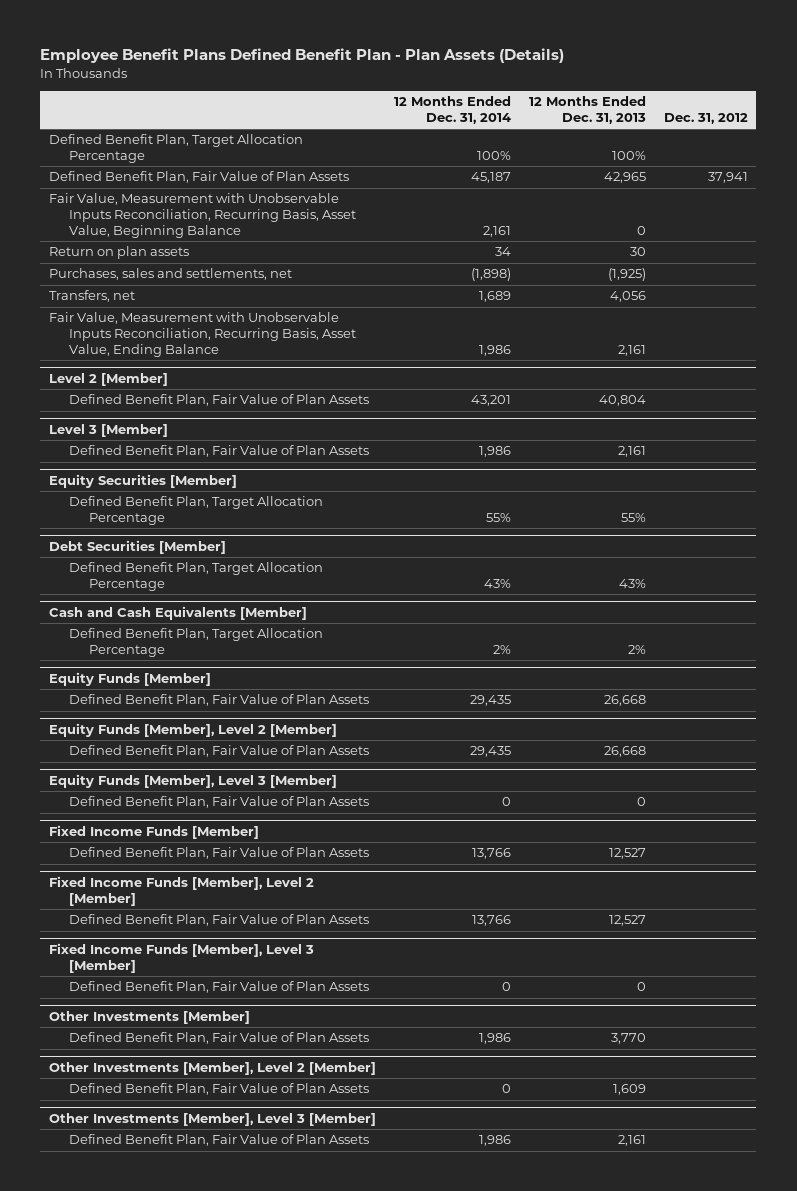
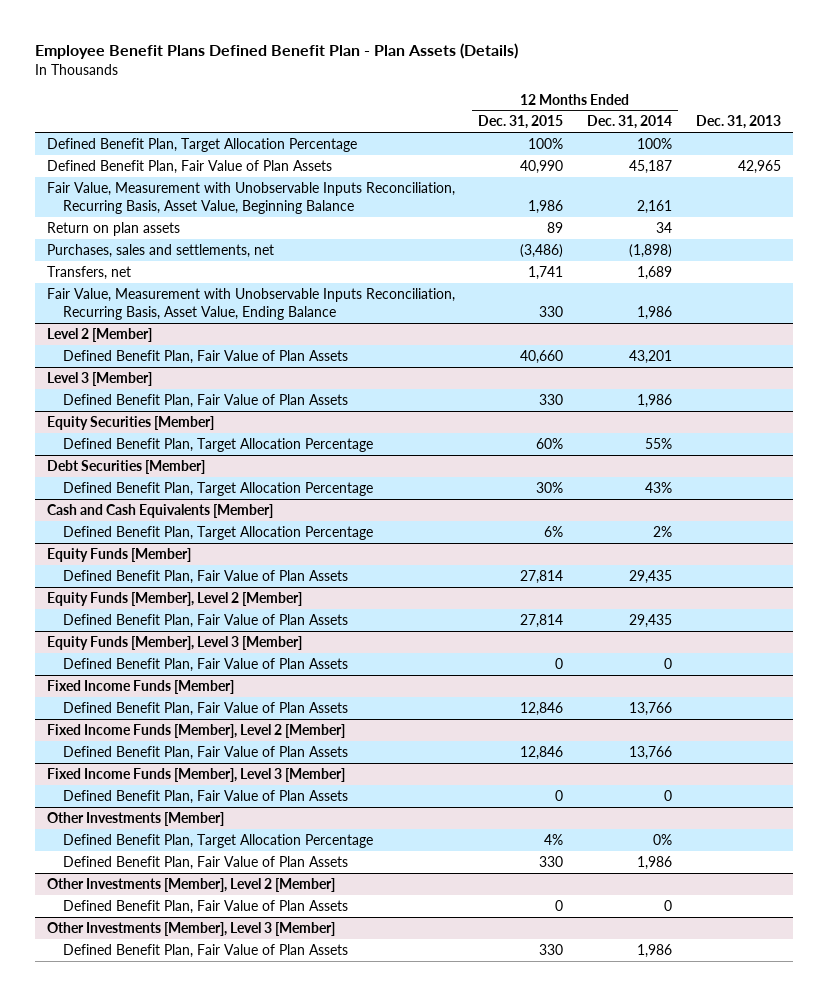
[528,96,646,125] 12 Months Ended Dec. 31, 2013 -> none
[663,113,748,125] Dec. 31, 2012 -> none
none -> [478,115,564,130] Dec. 31, 2015
none -> [695,115,781,130] Dec. 31, 2013
none -> [63,833,374,848] Defined Benefit Plan, Target Allocation Percentage

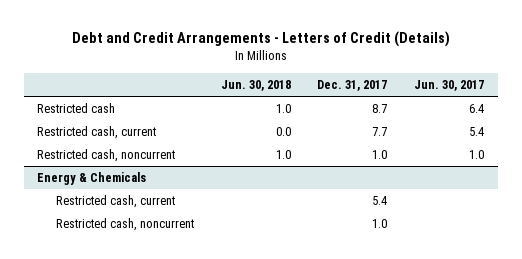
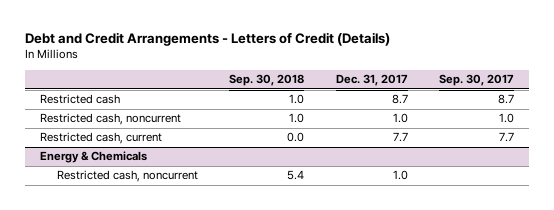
[220,79,291,91] Jun. 30, 2018 -> none
[414,79,485,91] Jun. 30, 2017 -> none
none -> [229,74,305,87] Sep. 30, 2018
none -> [438,74,514,87] Sep. 30, 2017
[37,126,157,140] Restricted cash, current -> [40,132,163,145] Restricted cash, current
[55,195,175,209] Restricted cash, current -> none

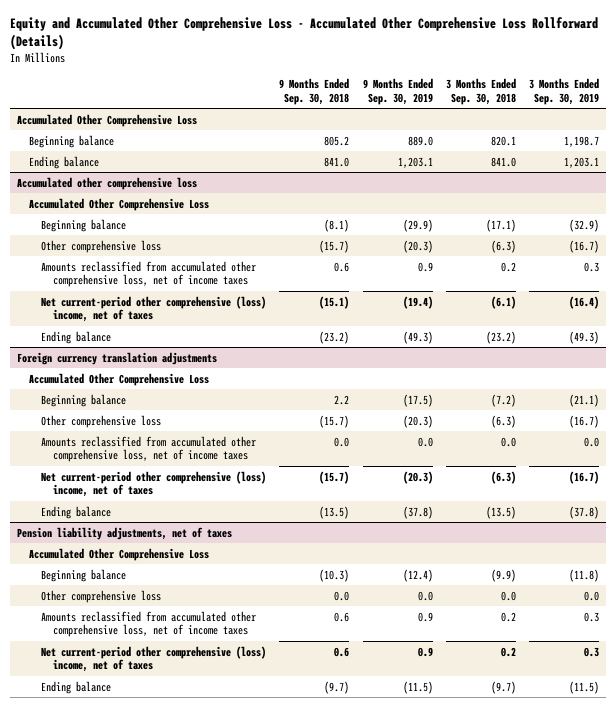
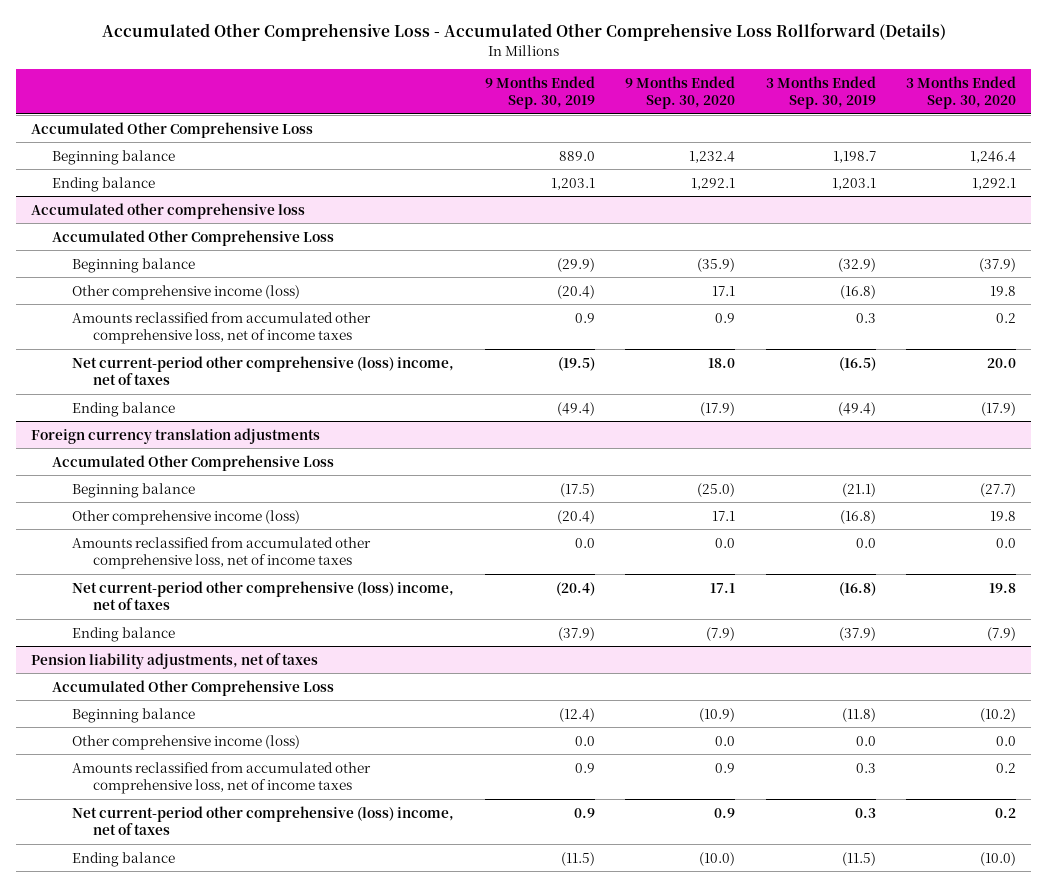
[9,17,598,51] Equity and Accumulated Other Comprehensive Loss - Accumulated Other Comprehensive Loss Rollforward (Details) -> [101,23,946,42] Accumulated Other Comprehensive Loss - Accumulated Other Comprehensive Loss Rollforward (Details)
[279,78,350,105] 9 Months Ended Sep. 30, 2018 -> none
[445,78,516,105] 3 Months Ended Sep. 30, 2018 -> none
none -> [625,75,736,110] 9 Months Ended Sep. 30, 2020
none -> [906,75,1017,110] 3 Months Ended Sep. 30, 2020
[40,239,161,253] Other comprehensive loss -> [72,284,301,300] Other comprehensive income (loss)
[402,239,433,253] (20.3) -> [556,284,595,299] (20.4)
[569,239,600,253] (16.7) -> [839,284,876,299] (16.8)
[402,295,433,309] (19.4) -> [557,356,595,371] (19.5)
[569,295,600,309] (16.4) -> [838,356,876,371] (16.5)
[402,330,433,344] (49.3) -> [556,401,595,416] (49.4)
[569,330,600,344] (49.3) -> [837,401,876,416] (49.4)
[40,414,161,428] Other comprehensive loss -> [72,509,301,525] Other comprehensive income (loss)
[402,414,433,428] (20.3) -> [556,509,595,524] (20.4)
[569,414,600,428] (16.7) -> [839,509,876,524] (16.8)
[402,470,433,484] (20.3) -> [555,581,595,596] (20.4)
[569,470,600,484] (16.7) -> [838,581,876,596] (16.8)
[402,505,433,519] (37.8) -> [557,626,595,641] (37.9)
[569,505,600,519] (37.8) -> [838,626,876,641] (37.9)
[40,589,161,603] Other comprehensive loss -> [72,734,301,750] Other comprehensive income (loss)

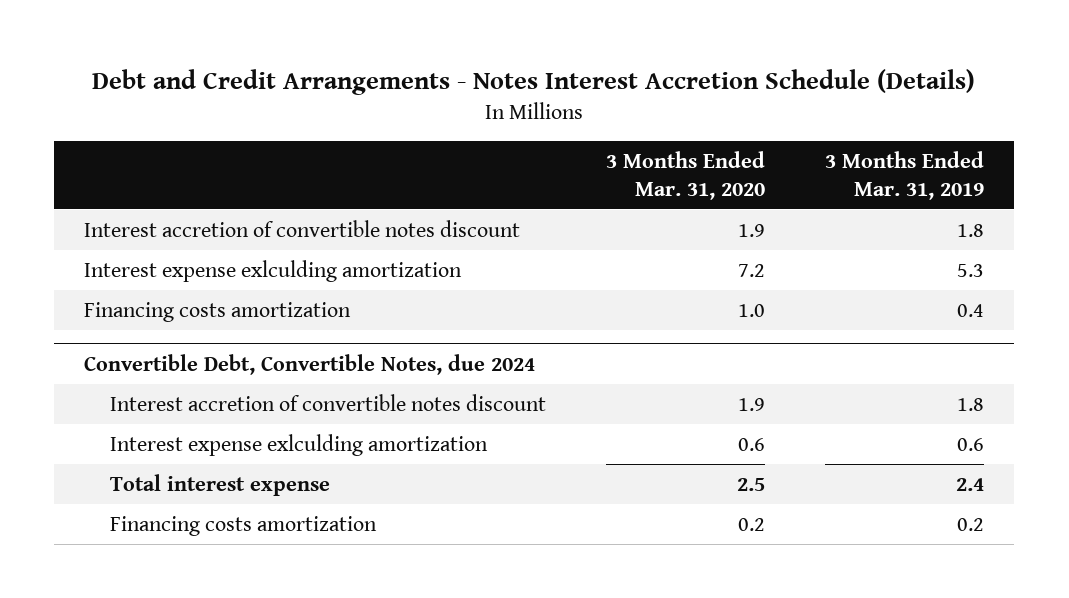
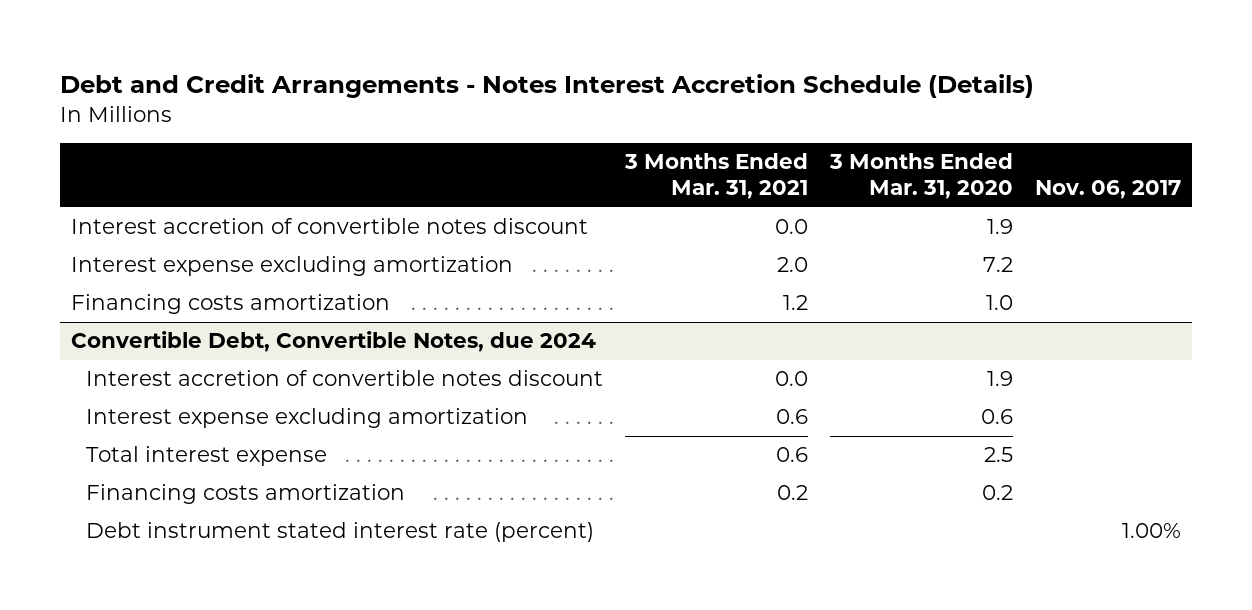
[825,150,985,200] 3 Months Ended Mar. 31, 2019 -> none
none -> [624,153,809,200] 3 Months Ended Mar. 31, 2021
none -> [1035,180,1182,200] Nov. 06, 2017
[84,259,463,282] Interest expense exlculding amortization -> [70,256,513,277] Interest expense excluding amortization
[109,433,488,456] Interest expense exlculding amortization -> [86,408,529,429] Interest expense excluding amortization
none -> [86,522,595,543] Debt instrument stated interest rate (percent)

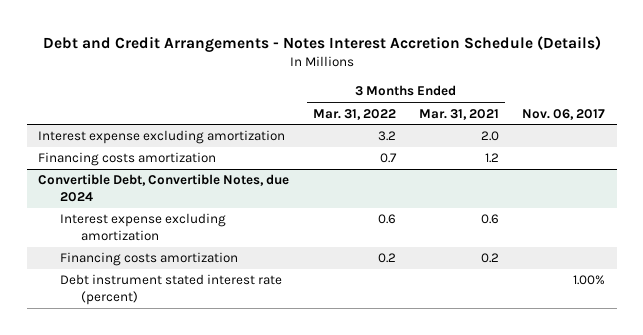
[829,153,1014,200] 3 Months Ended Mar. 31, 2020 -> none
none -> [312,108,396,120] Mar. 31, 2022
[70,218,588,235] Interest accretion of convertible notes discount -> none
[86,370,604,387] Interest accretion of convertible notes discount -> none
[86,446,328,467] Total interest expense -> none

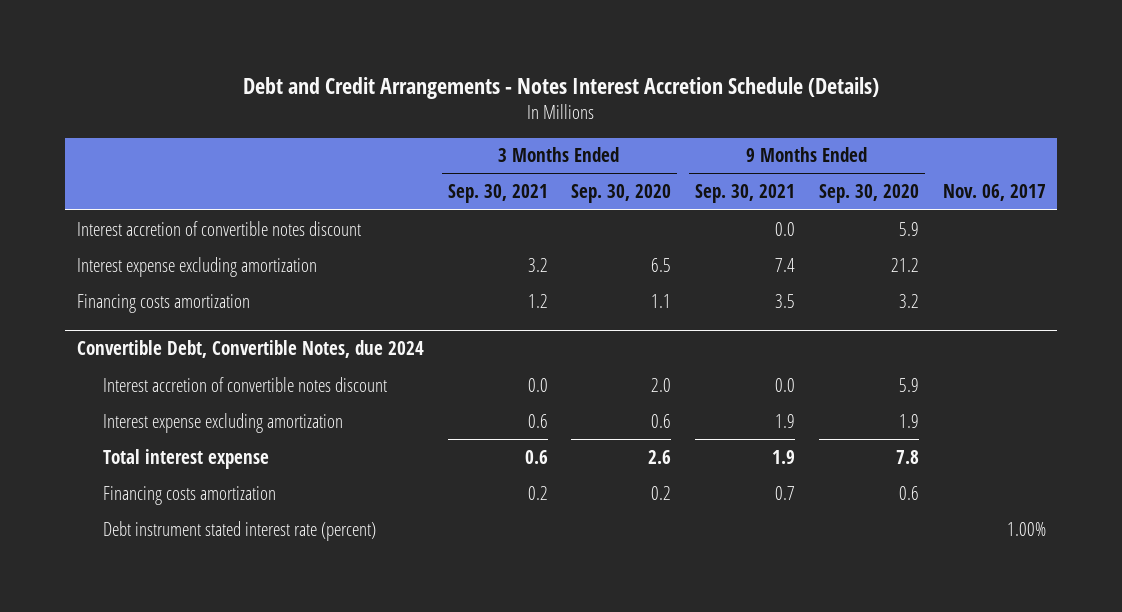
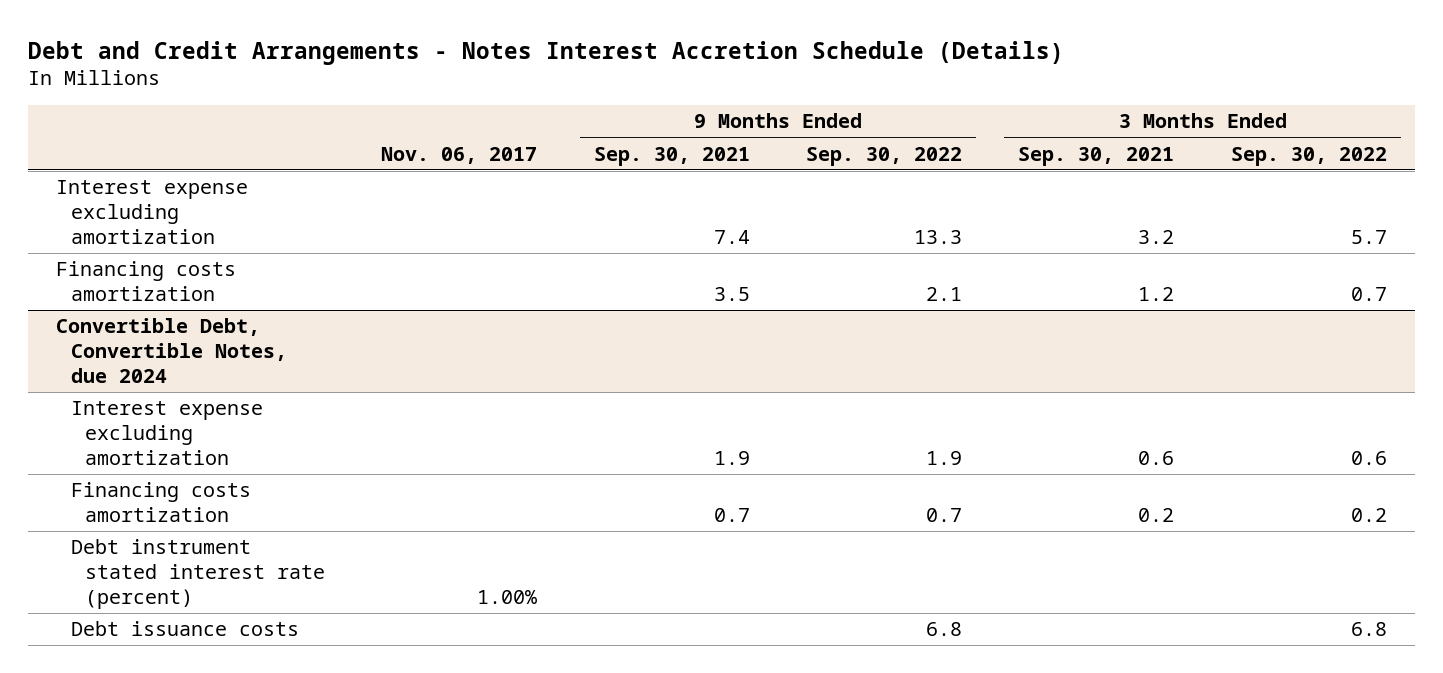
[571,184,672,204] Sep. 30, 2020 -> none
[818,184,919,204] Sep. 30, 2020 -> none
none -> [805,146,962,166] Sep. 30, 2022
none -> [1230,146,1387,166] Sep. 30, 2022
[76,220,361,236] Interest accretion of convertible notes discount -> none
[102,376,387,392] Interest accretion of convertible notes discount -> none
[102,448,269,469] Total interest expense -> none
none -> [70,621,299,637] Debt issuance costs

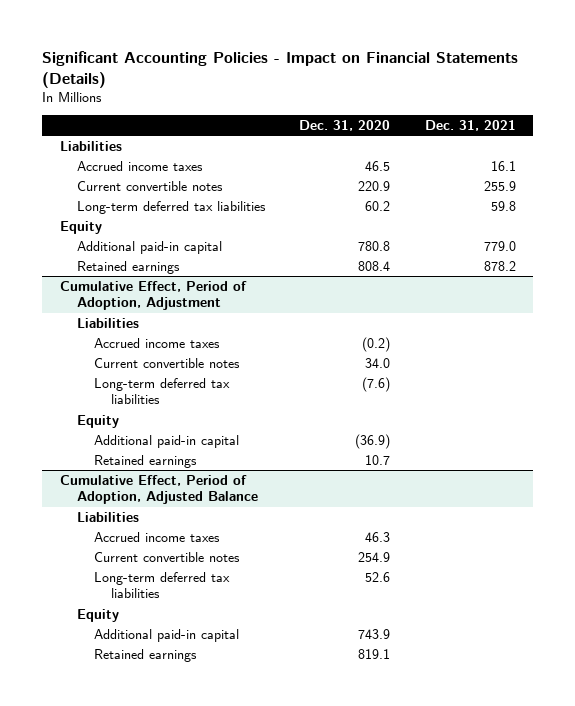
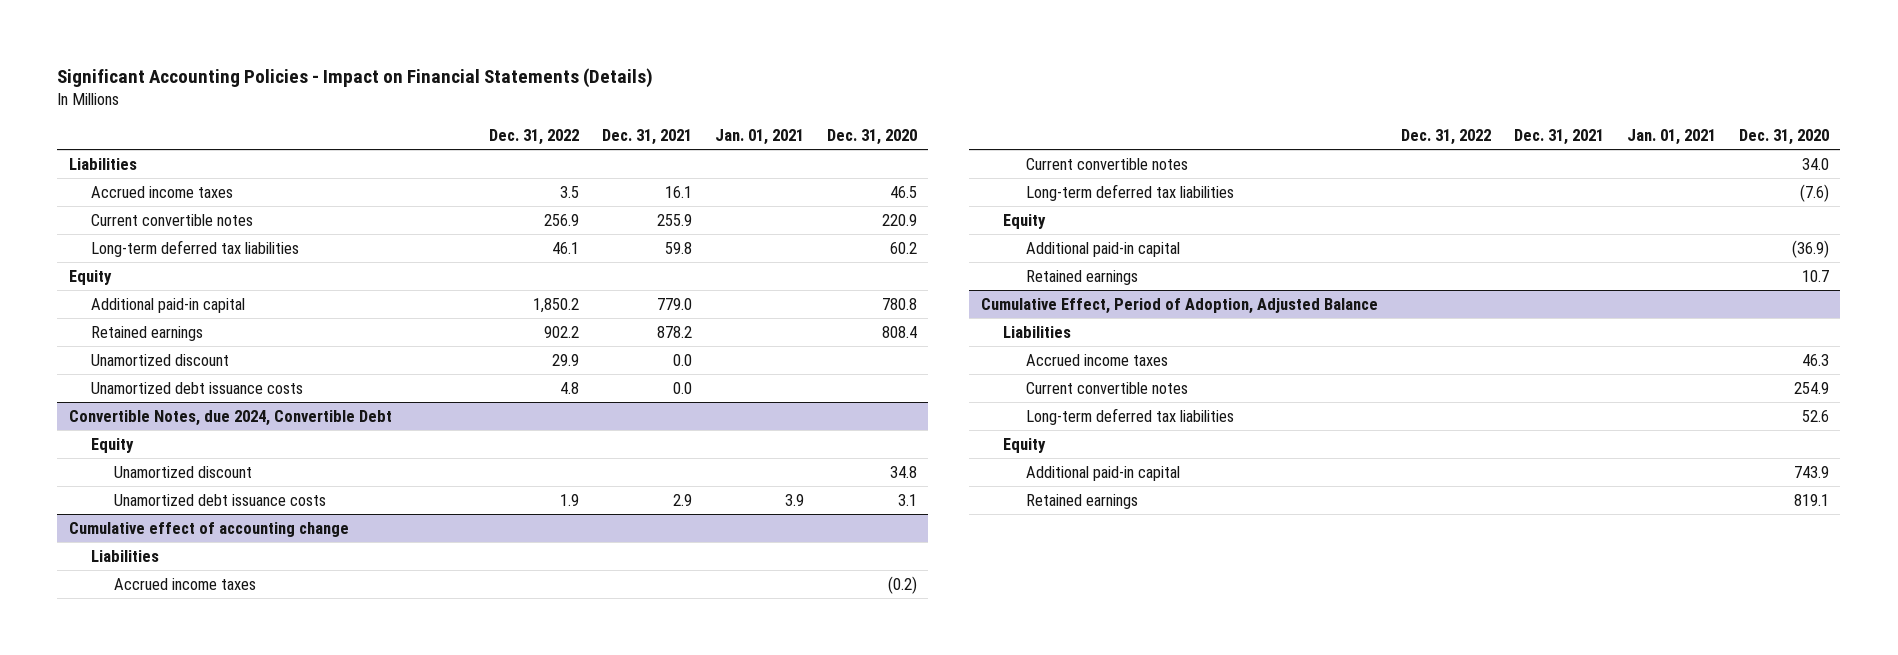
none -> [488,129,579,146] Dec. 31, 2022
none -> [714,129,804,146] Jan. 01, 2021
none -> [91,353,230,366] Unamortized discount
none -> [91,381,304,394] Unamortized debt issuance costs
none -> [68,409,392,426] Convertible Notes, due 2024, Convertible Debt
none -> [91,437,135,453] Equity
none -> [113,465,252,478] Unamortized discount
none -> [113,493,326,506] Unamortized debt issuance costs
[59,280,247,310] Cumulative Effect, Period of Adoption, Adjustment -> [68,521,349,537] Cumulative effect of accounting change

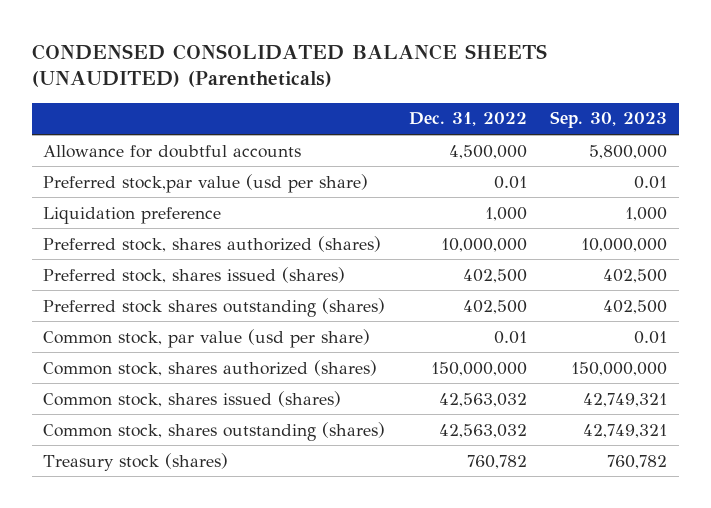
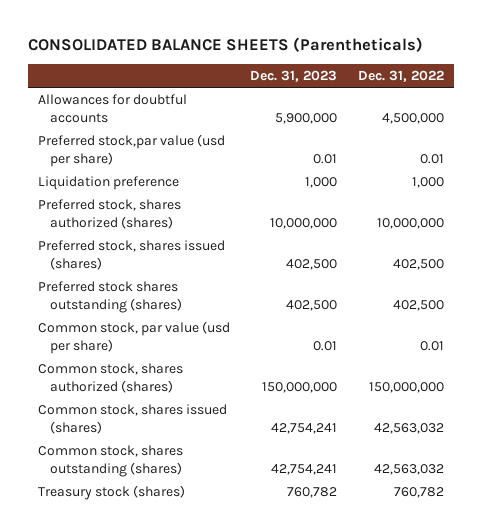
[31,43,547,88] CONDENSED CONSOLIDATED BALANCE SHEETS (UNAUDITED) (Parentheticals) -> [27,36,423,52] CONSOLIDATED BALANCE SHEETS (Parentheticals)
[550,111,668,129] Sep. 30, 2023 -> none
none -> [250,70,338,83] Dec. 31, 2023
[43,144,302,158] Allowance for doubtful accounts -> [37,94,187,124] Allowances for doubtful accounts

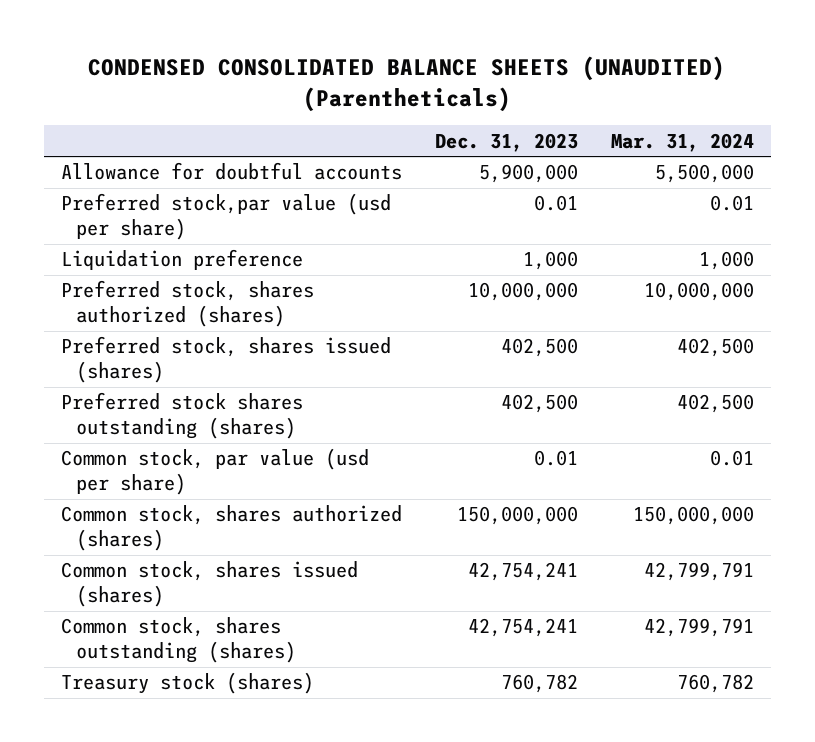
[27,36,423,52] CONSOLIDATED BALANCE SHEETS (Parentheticals) -> [88,55,726,112] CONDENSED CONSOLIDATED BALANCE SHEETS (UNAUDITED) (Parentheticals)
[357,70,444,83] Dec. 31, 2022 -> none
none -> [611,132,755,152] Mar. 31, 2024
[37,94,187,124] Allowances for doubtful accounts -> [60,162,402,181] Allowance for doubtful accounts

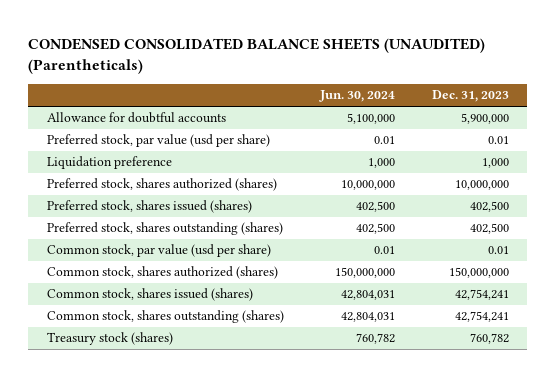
[611,132,755,152] Mar. 31, 2024 -> none
none -> [319,90,396,103] Jun. 30, 2024
[60,193,391,241] Preferred stock,par value (usd per share) -> [46,134,270,148] Preferred stock, par value (usd per share)
[60,392,303,440] Preferred stock shares outstanding (shares) -> [46,222,283,236] Preferred stock, shares outstanding (shares)

